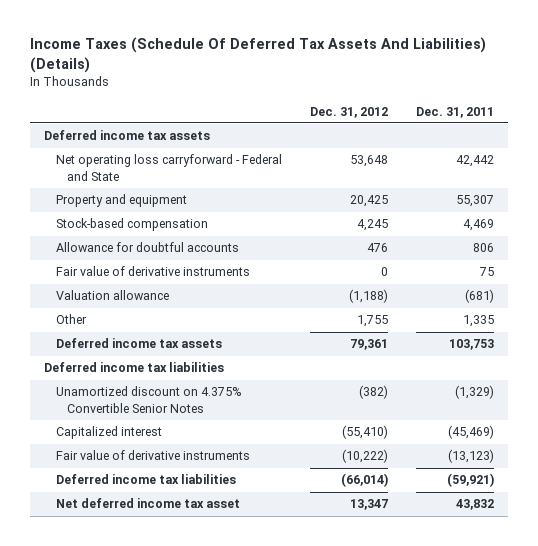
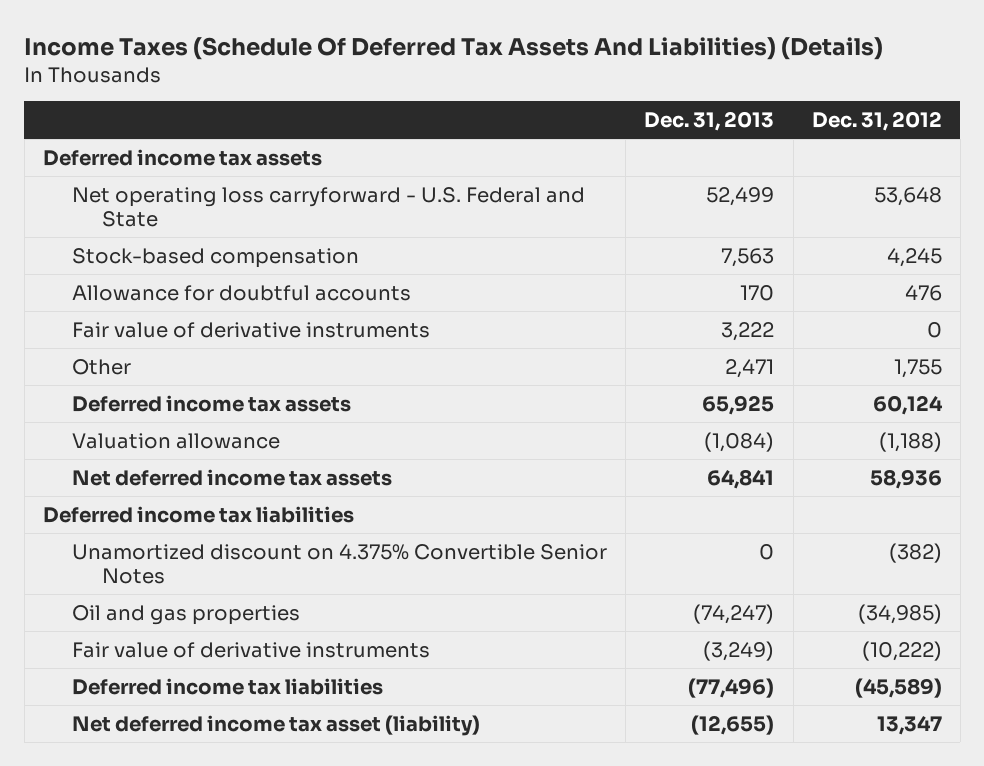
[416,106,495,118] Dec. 31, 2011 -> none
none -> [644,110,775,131] Dec. 31, 2013
[55,194,187,208] Property and equipment -> none
[55,154,282,181] Net operating loss carryforward - Federal and State -> [72,186,586,227] Net operating loss carryforward - U.S. Federal and State
[349,339,388,351] 79,361 -> [872,394,943,415] 60,124
[55,290,169,301] Valuation allowance -> [72,432,281,449] Valuation allowance
none -> [72,468,393,486] Net deferred income tax assets
[55,426,162,440] Capitalized interest -> none
none -> [72,604,301,625] Oil and gas properties
[340,473,388,488] (66,014) -> [854,677,942,698] (45,589)
[55,498,240,509] Net deferred income tax asset -> [72,714,481,736] Net deferred income tax asset (liability)

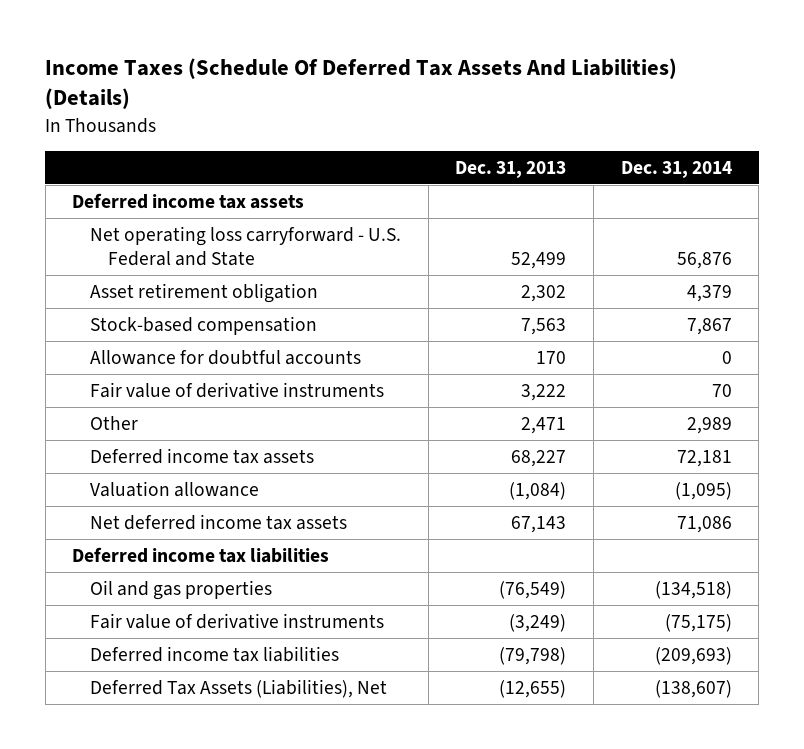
[811,110,942,131] Dec. 31, 2012 -> none
none -> [620,160,732,178] Dec. 31, 2014
none -> [90,282,319,303] Asset retirement obligation
[702,394,775,415] 65,925 -> [511,449,567,467] 68,227
[707,468,775,489] 64,841 -> [511,515,567,533] 67,143
[72,543,608,584] Unamortized discount on 4.375% Convertible Senior Notes -> none
[693,603,775,624] (74,247) -> [499,580,567,599] (76,549)
[688,677,775,698] (77,496) -> [499,646,567,665] (79,798)
[72,714,481,736] Net deferred income tax asset (liability) -> [90,678,388,698] Deferred Tax Assets (Liabilities), Net

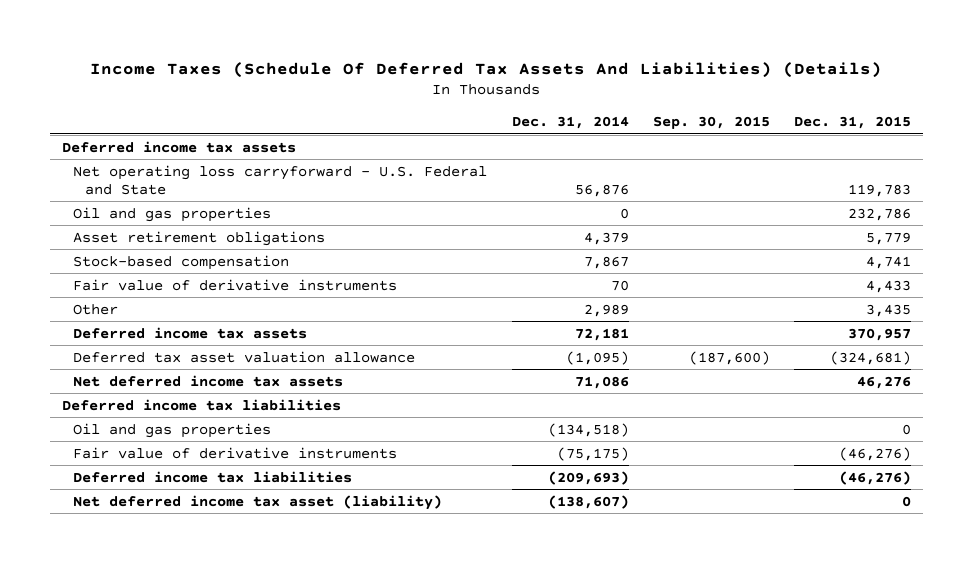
[455,160,567,178] Dec. 31, 2013 -> none
none -> [652,116,770,130] Sep. 30, 2015
none -> [793,116,911,130] Dec. 31, 2015
none -> [73,206,272,222] Oil and gas properties
[90,282,319,303] Asset retirement obligation -> [73,230,326,246] Asset retirement obligations
[90,349,362,365] Allowance for doubtful accounts -> none
[90,480,260,497] Valuation allowance -> [73,350,416,363] Deferred tax asset valuation allowance
[90,678,388,698] Deferred Tax Assets (Liabilities), Net -> [73,494,443,510] Net deferred income tax asset (liability)

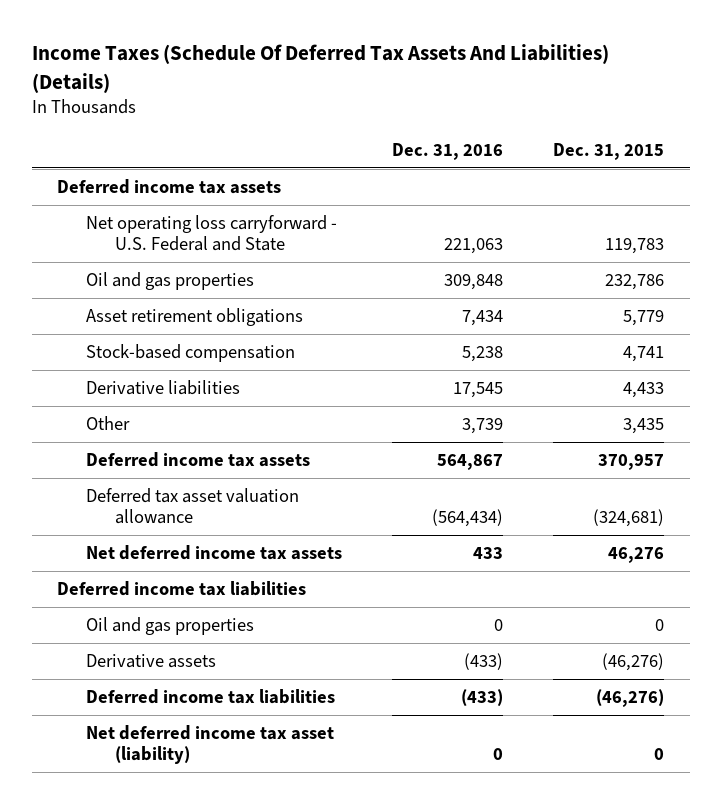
[511,116,629,130] Dec. 31, 2014 -> none
[652,116,770,130] Sep. 30, 2015 -> none
none -> [392,142,504,160] Dec. 31, 2016
[73,278,398,291] Fair value of derivative instruments -> [85,379,240,395] Derivative liabilities
[73,446,398,459] Fair value of derivative instruments -> [85,653,216,668] Derivative assets

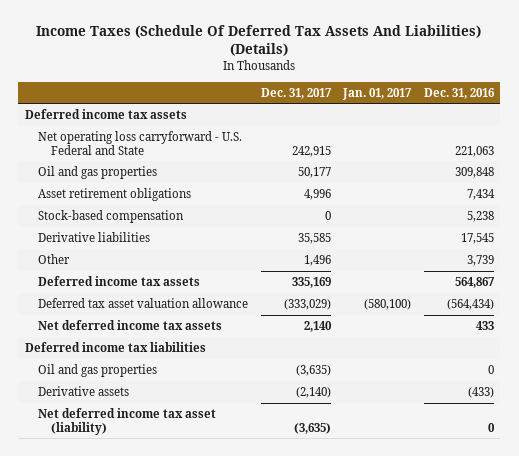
[553,142,665,160] Dec. 31, 2015 -> none
none -> [260,87,332,99] Dec. 31, 2017
none -> [342,87,413,100] Jan. 01, 2017
[85,688,335,704] Deferred income tax liabilities -> none

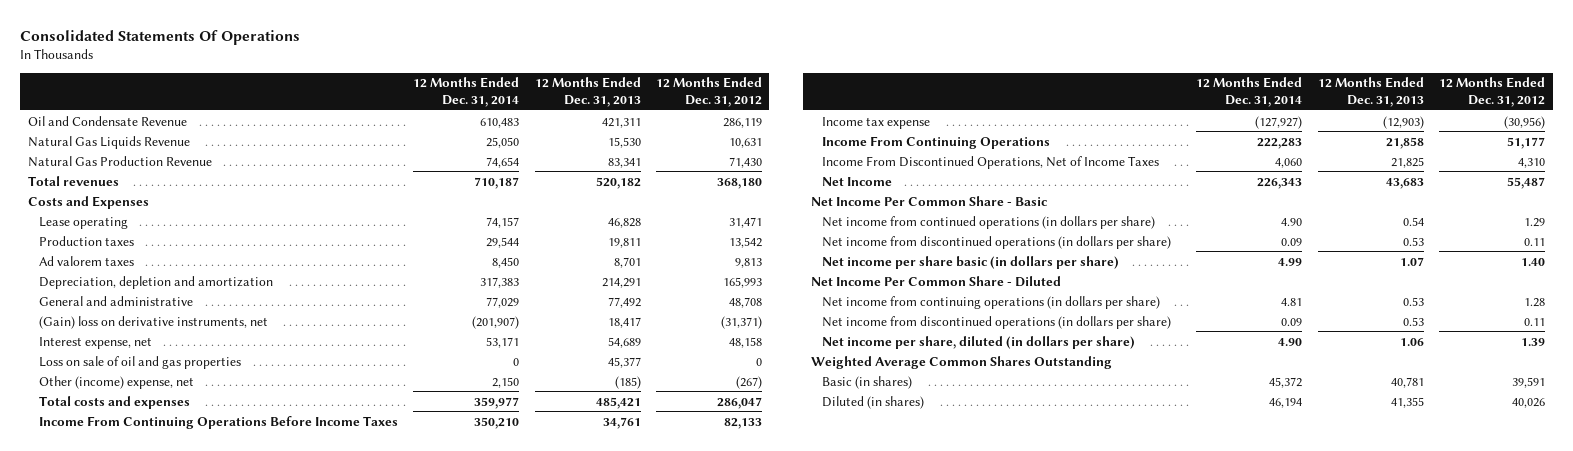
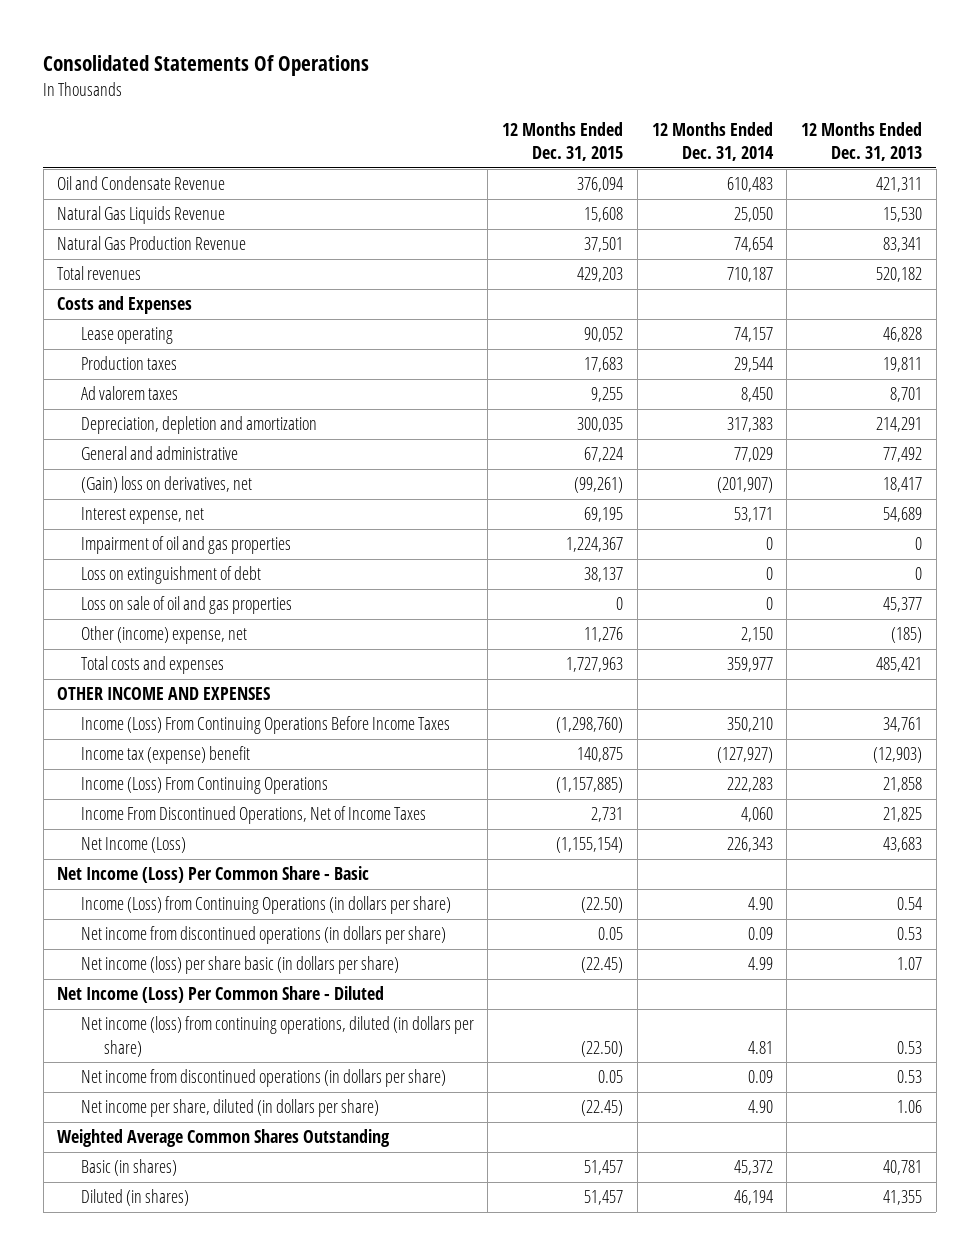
[655,77,762,107] 12 Months Ended Dec. 31, 2012 -> none
none -> [502,121,624,162] 12 Months Ended Dec. 31, 2015
[39,315,269,329] (Gain) loss on derivative instruments, net -> [80,476,252,494] (Gain) loss on derivatives, net
none -> [80,536,291,555] Impairment of oil and gas properties
none -> [80,566,261,585] Loss on extinguishment of debt
none -> [57,687,271,701] OTHER INCOME AND EXPENSES
[39,415,399,429] Income From Continuing Operations Before Income Taxes -> [80,716,450,735] Income (Loss) From Continuing Operations Before Income Taxes
[822,116,931,129] Income tax expense -> [80,746,250,765] Income tax (expense) benefit
[822,135,1051,149] Income From Continuing Operations -> [80,777,328,795] Income (Loss) From Continuing Operations
[822,176,893,186] Net Income -> [80,837,186,854] Net Income (Loss)
[810,195,1047,206] Net Income Per Common Share - Basic -> [57,866,370,884] Net Income (Loss) Per Common Share - Basic
[822,215,1156,229] Net income from continued operations (in dollars per share) -> [80,896,451,915] Income (Loss) from Continuing Operations (in dollars per share)
[822,255,1120,269] Net income per share basic (in dollars per share) -> [80,956,399,975] Net income (loss) per share basic (in dollars per share)
[810,275,1061,287] Net Income Per Common Share - Diluted -> [57,986,385,1004] Net Income (Loss) Per Common Share - Diluted
[822,295,1161,309] Net income from continuing operations (in dollars per share) -> [80,1016,474,1058] Net income (loss) from continuing operations, diluted (in dollars per share)

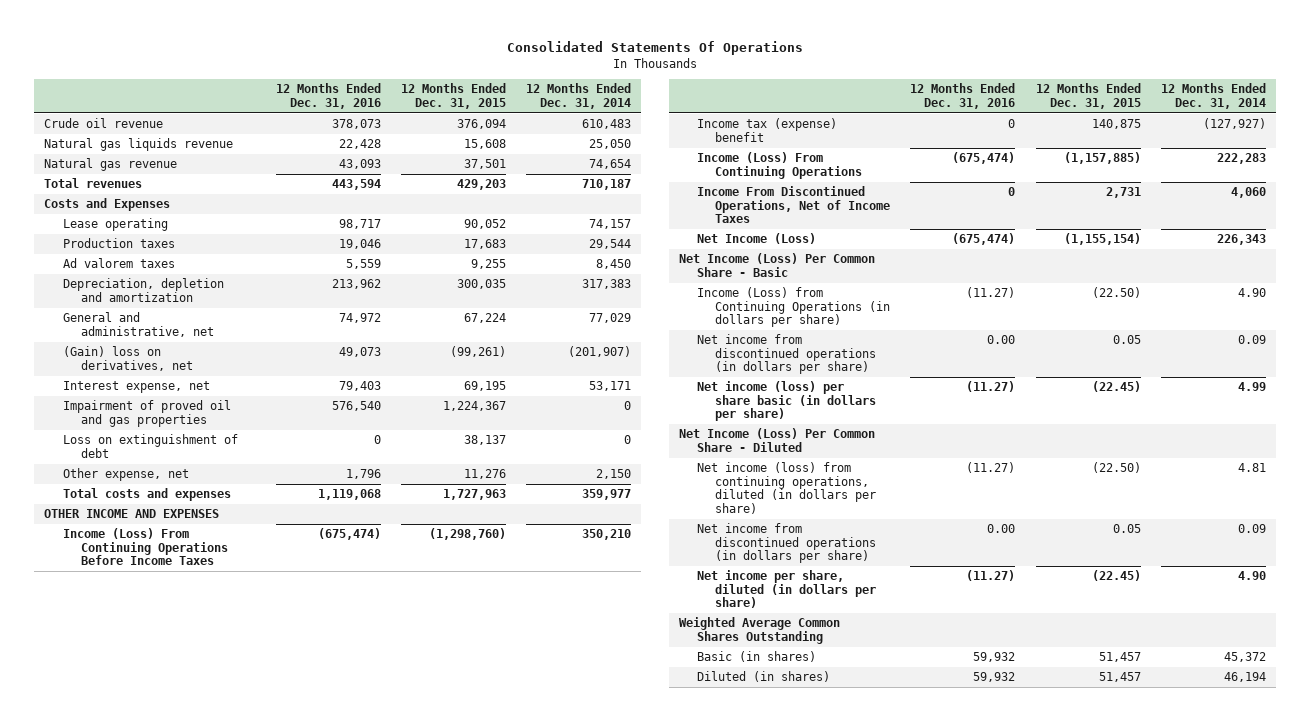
[801,121,923,162] 12 Months Ended Dec. 31, 2013 -> none
none -> [275,83,381,109] 12 Months Ended Dec. 31, 2016
[57,176,226,191] Oil and Condensate Revenue -> [44,118,164,129] Crude oil revenue
[57,206,226,225] Natural Gas Liquids Revenue -> [44,138,234,152] Natural gas liquids revenue
[57,236,247,251] Natural Gas Production Revenue -> [44,158,178,172] Natural gas revenue
[80,446,238,461] General and administrative -> [62,312,214,337] General and administrative, net
[80,536,291,555] Impairment of oil and gas properties -> [62,400,231,427] Impairment of proved oil and gas properties
[80,596,292,615] Loss on sale of oil and gas properties -> none
[80,626,247,645] Other (income) expense, net -> [62,468,189,482] Other expense, net

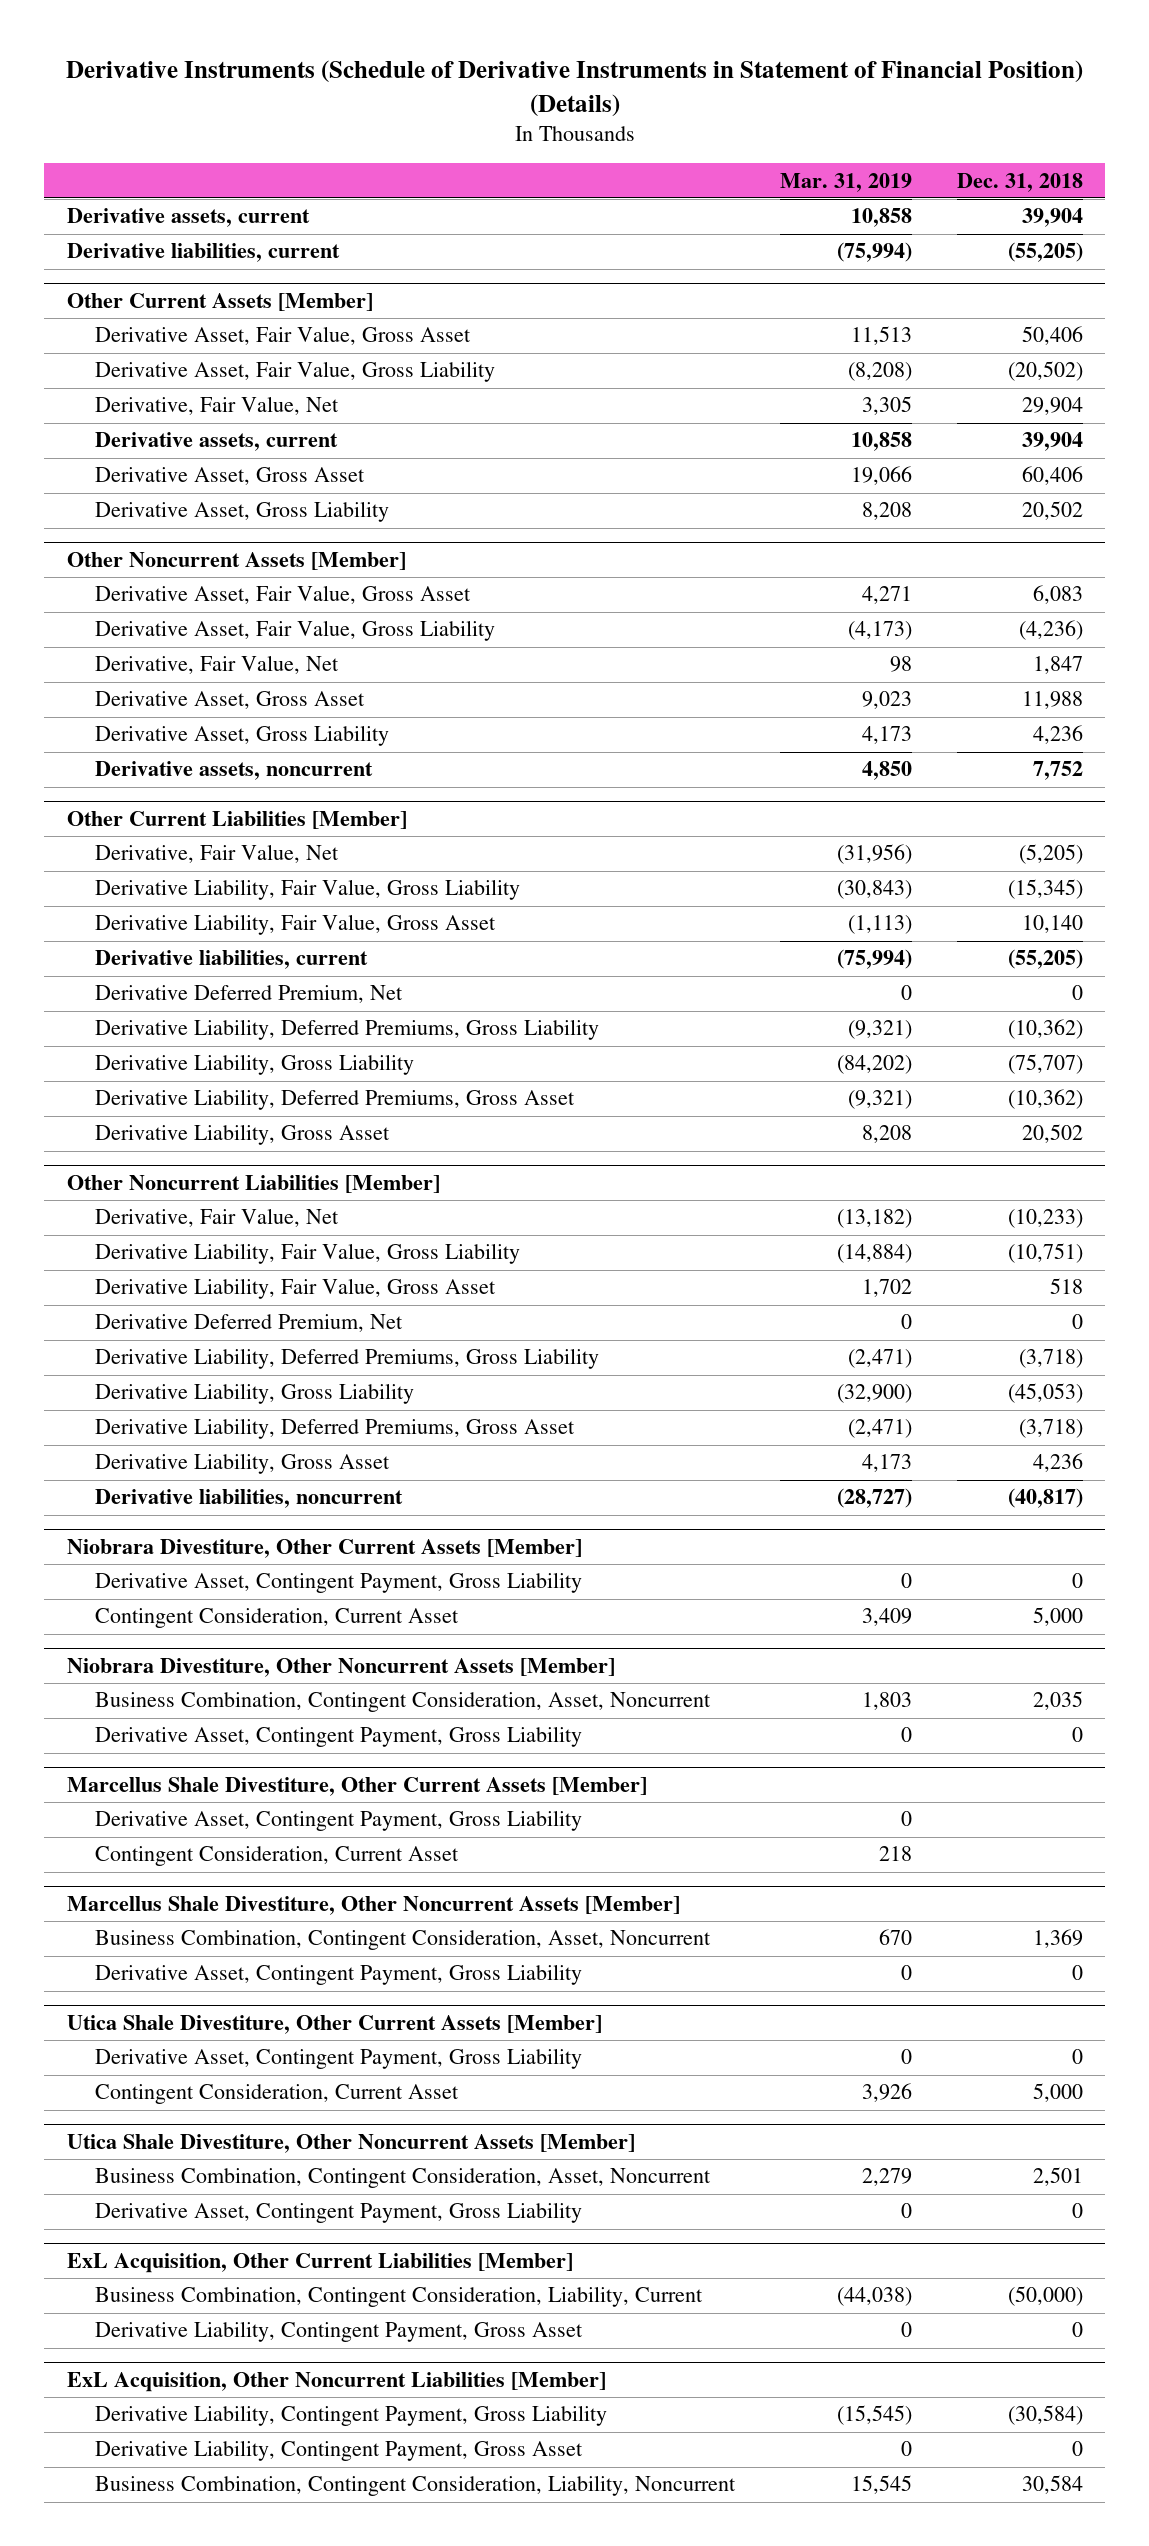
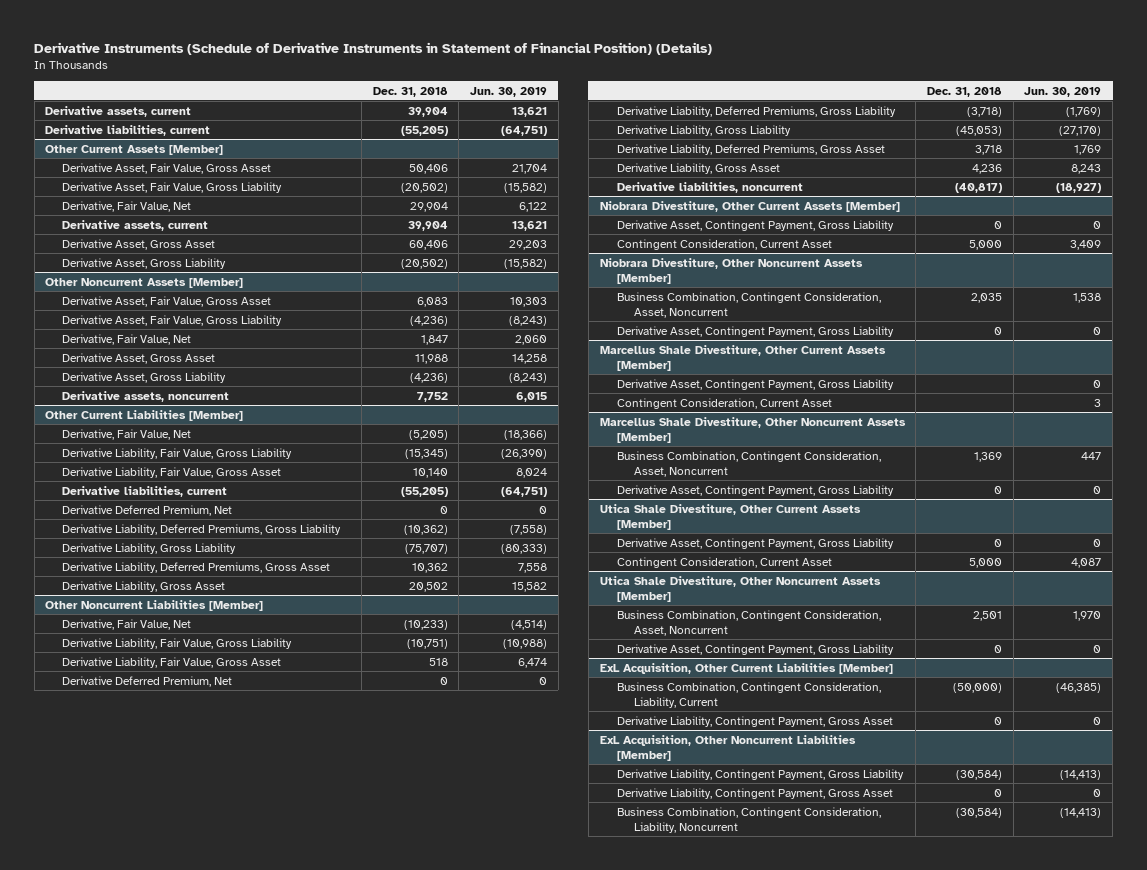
[780,172,913,192] Mar. 31, 2019 -> none
none -> [470,86,548,97] Jun. 30, 2019
[1021,501,1083,521] 20,502 -> [400,258,448,269] (20,502)
[1032,725,1083,745] 4,236 -> [409,372,448,383] (4,236)
[1007,1089,1083,1110] (10,362) -> [411,562,448,573] 10,362
[1018,1419,1083,1439] (3,718) -> [974,144,1002,155] 3,718
[1021,2475,1083,2495] 30,584 -> [955,807,1002,818] (30,584)

